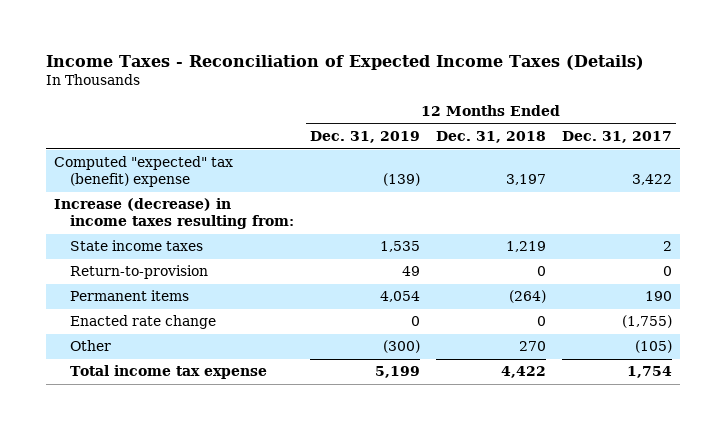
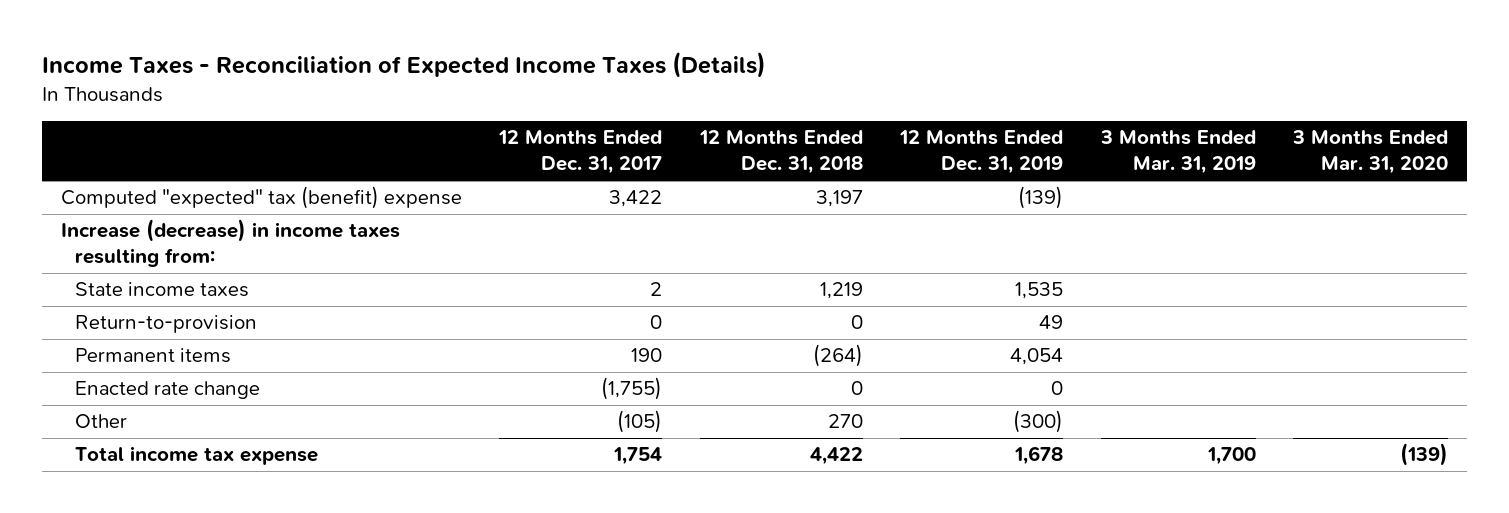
none -> [1099,130,1256,175] 3 Months Ended Mar. 31, 2019
none -> [1292,130,1449,175] 3 Months Ended Mar. 31, 2020
[375,366,421,379] 5,199 -> [1014,446,1064,466] 1,678

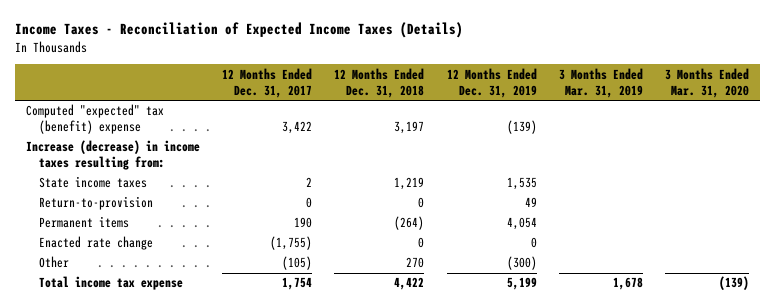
[1014,446,1064,466] 1,678 -> [506,277,537,291] 5,199
[1206,447,1256,466] 1,700 -> [612,277,643,291] 1,678

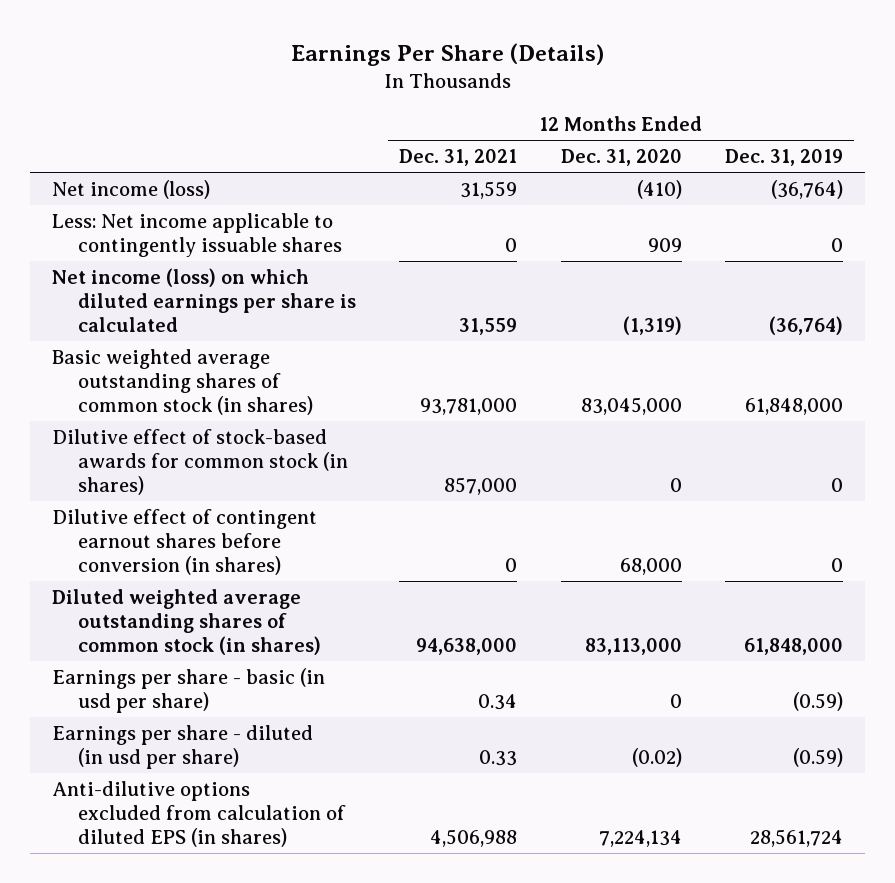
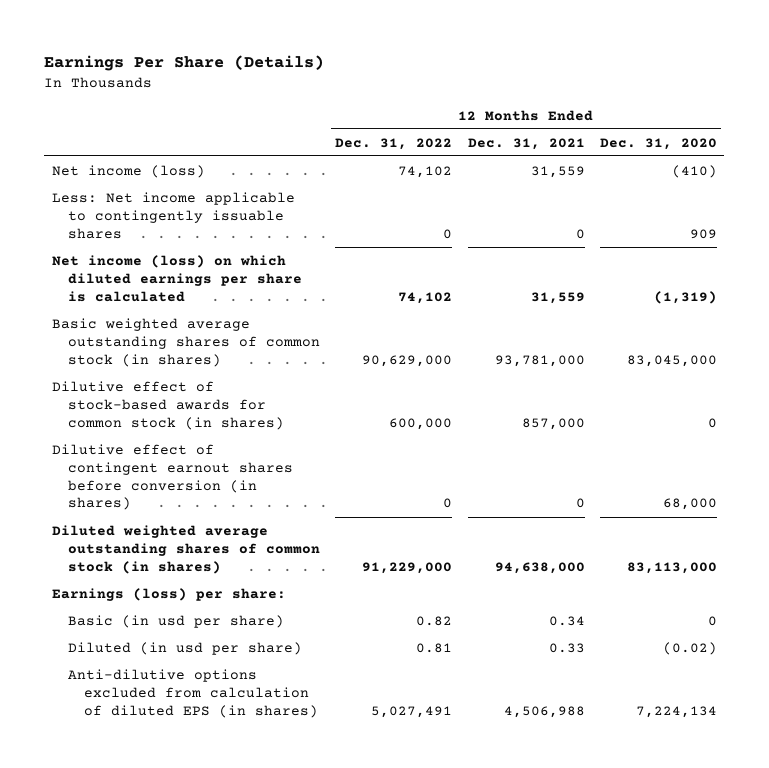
[725,149,844,167] Dec. 31, 2019 -> none
none -> [335,137,453,150] Dec. 31, 2022
none -> [52,587,287,601] Earnings (loss) per share:
[51,667,325,713] Earnings per share - basic (in usd per share) -> [67,614,284,628] Basic (in usd per share)
[51,724,313,769] Earnings per share - diluted (in usd per share) -> [67,641,302,655] Diluted (in usd per share)

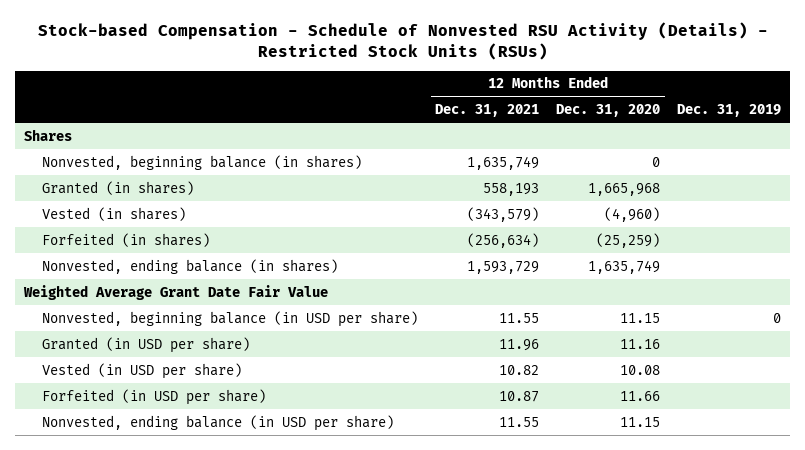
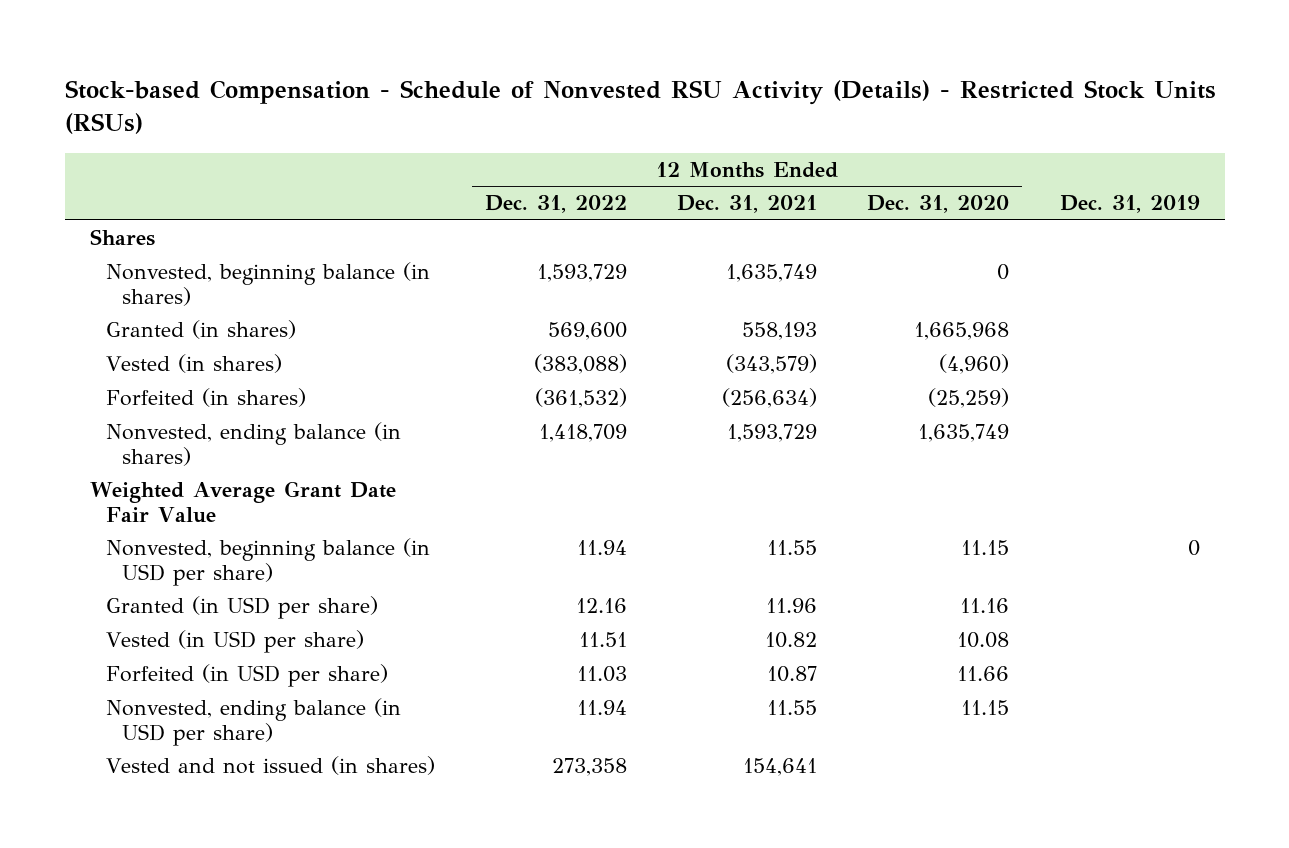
none -> [484,195,627,214] Dec. 31, 2022
none -> [105,756,435,776] Vested and not issued (in shares)

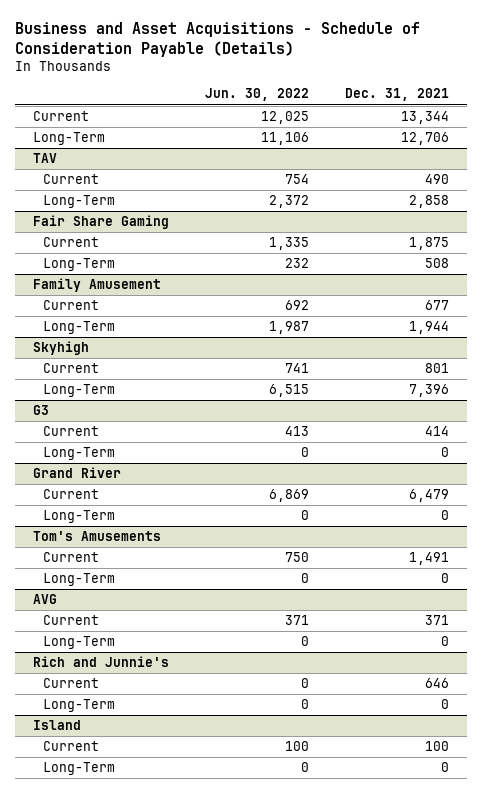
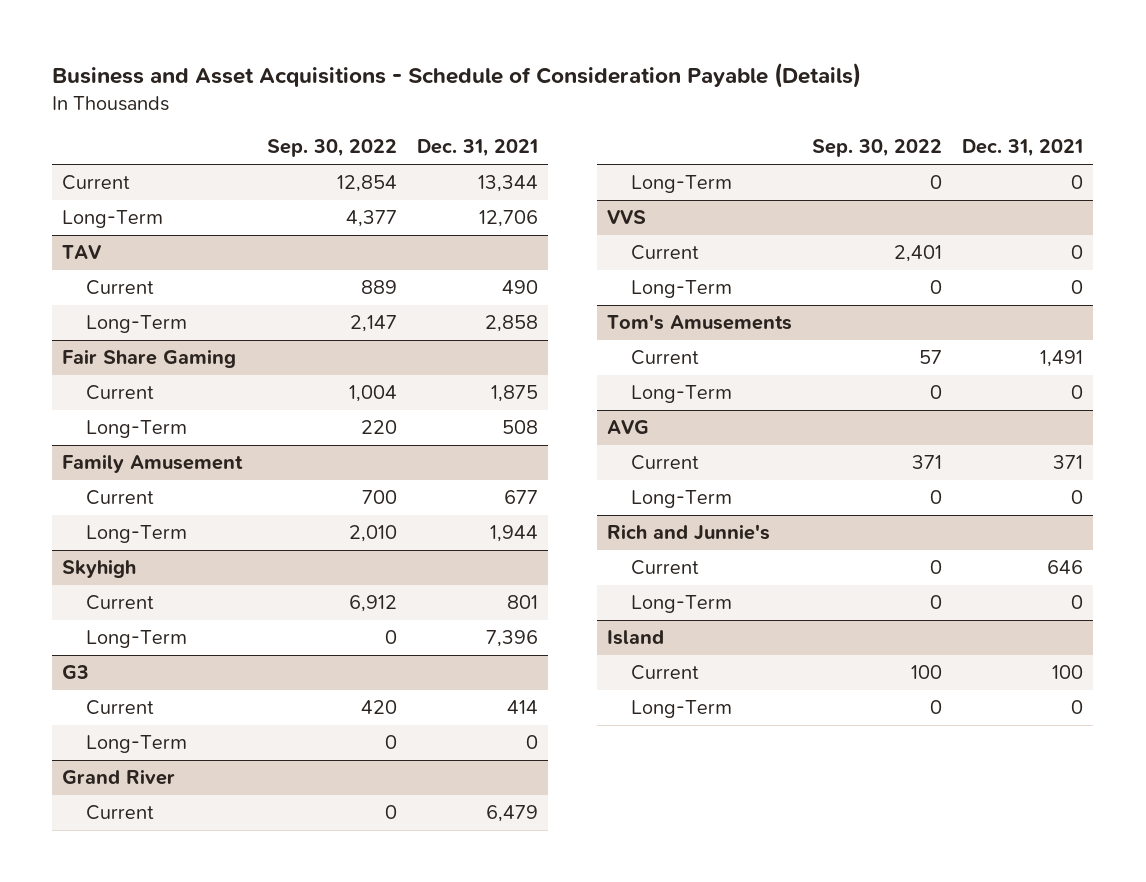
[204,88,309,102] Jun. 30, 2022 -> none
none -> [267,139,398,158] Sep. 30, 2022
none -> [607,210,647,225] VVS
none -> [631,245,700,261] Current
none -> [631,280,733,299] Long-Term

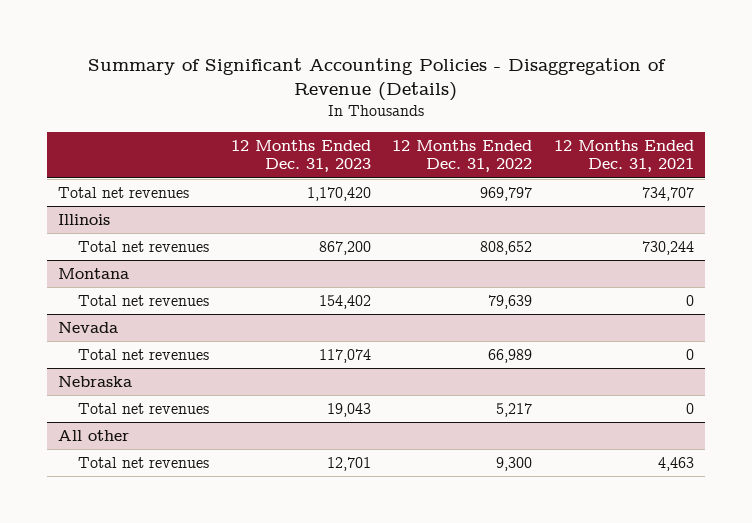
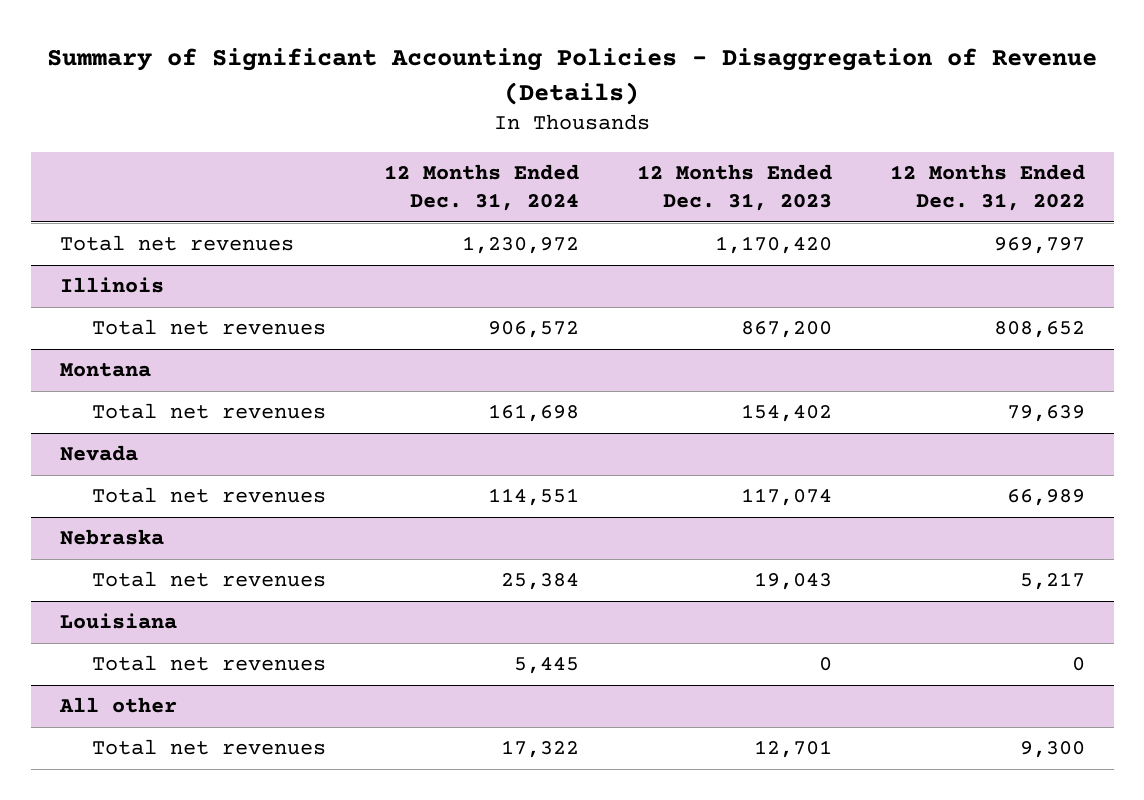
[554,140,695,173] 12 Months Ended Dec. 31, 2021 -> none
none -> [383,163,579,212] 12 Months Ended Dec. 31, 2024
none -> [59,613,177,630] Louisiana
none -> [91,655,326,672] Total net revenues

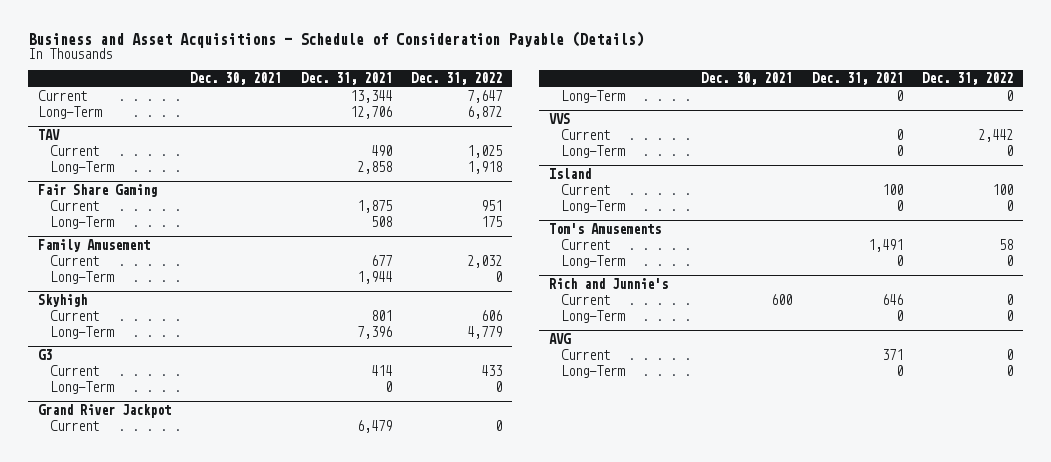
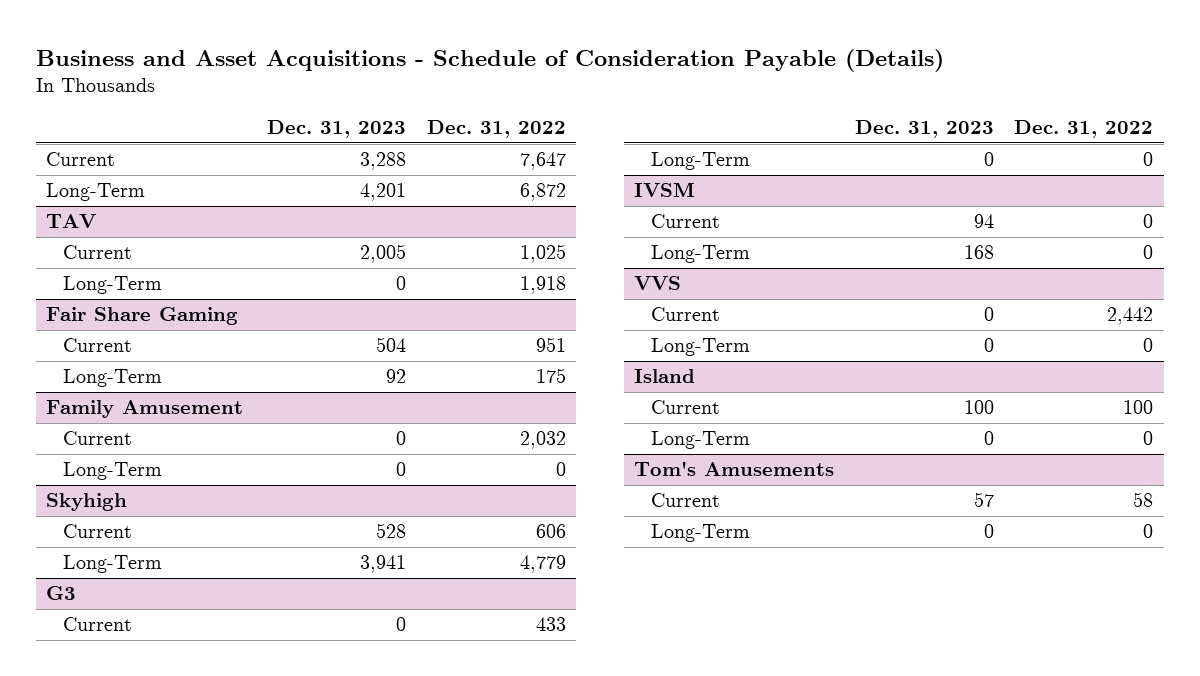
[190,72,282,86] Dec. 30, 2021 -> none
[300,72,392,86] Dec. 31, 2021 -> none
none -> [266,119,406,138] Dec. 31, 2023
[37,403,171,418] Grand River Jackpot -> none
none -> [634,182,696,198] IVSM
[548,277,668,289] Rich and Junnie's -> none
[561,294,611,306] Current -> none
[561,310,626,324] Long-Term -> none
[548,332,571,344] AVG -> none
[561,349,611,361] Current -> none
[561,365,626,379] Long-Term -> none

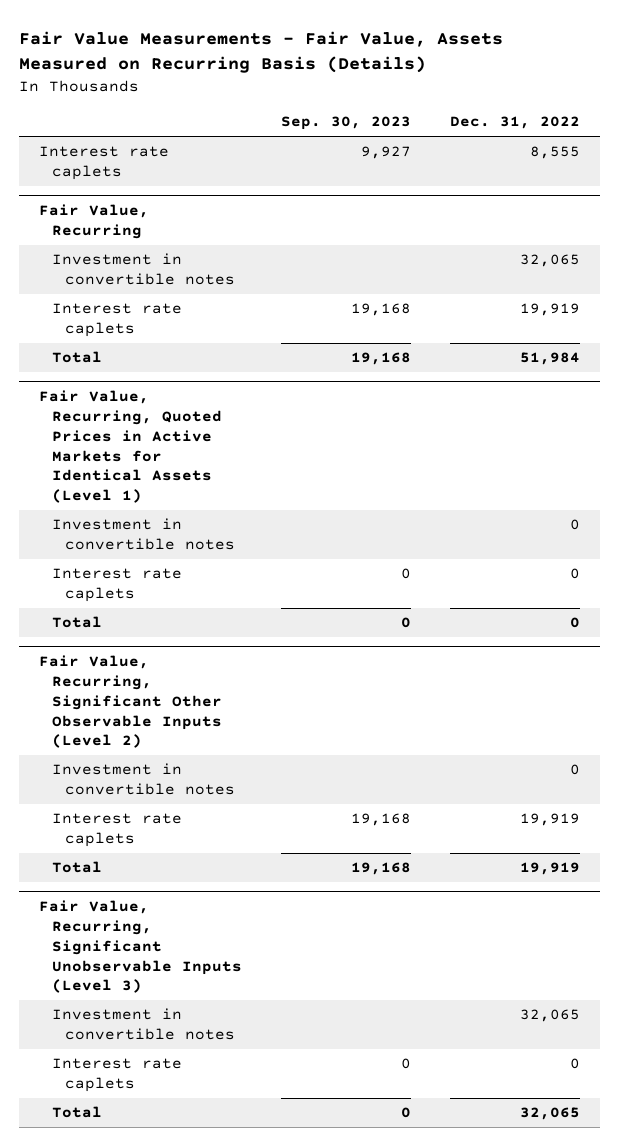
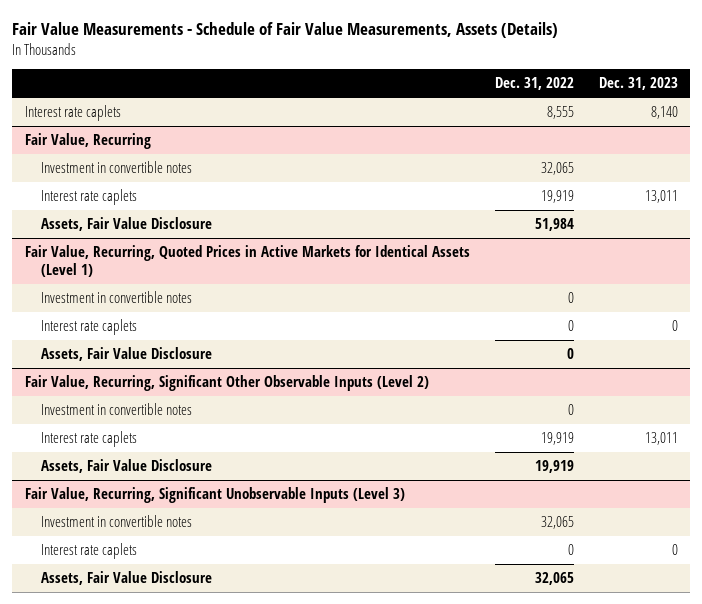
[19,31,504,74] Fair Value Measurements - Fair Value, Assets Measured on Recurring Basis (Details) -> [12,21,559,38] Fair Value Measurements - Schedule of Fair Value Measurements, Assets (Details)
[280,116,411,131] Sep. 30, 2023 -> none
none -> [598,77,678,91] Dec. 31, 2023
[51,351,102,364] Total -> [40,217,212,232] Assets, Fair Value Disclosure
[51,616,102,629] Total -> [40,347,212,362] Assets, Fair Value Disclosure
[51,861,102,874] Total -> [40,459,212,474] Assets, Fair Value Disclosure
[51,1106,102,1119] Total -> [40,571,212,586] Assets, Fair Value Disclosure

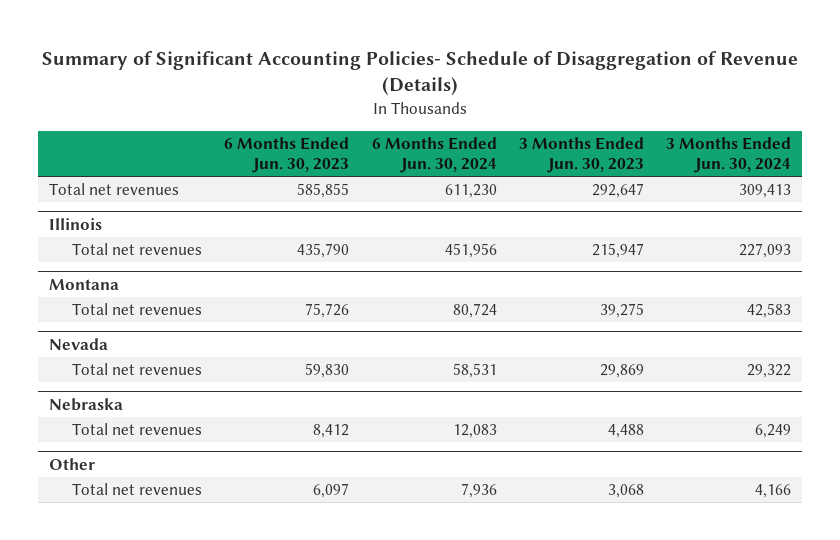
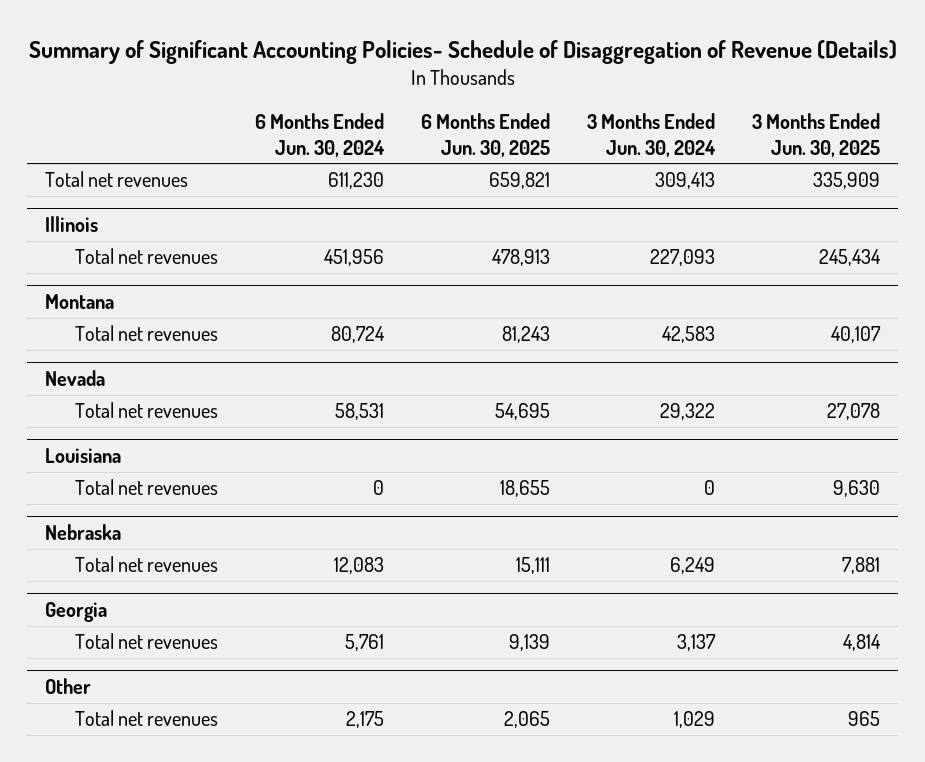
[224,137,350,174] 6 Months Ended Jun. 30, 2023 -> none
[518,137,644,174] 3 Months Ended Jun. 30, 2023 -> none
none -> [421,112,551,157] 6 Months Ended Jun. 30, 2025
none -> [751,112,880,157] 3 Months Ended Jun. 30, 2025
none -> [45,448,122,464] Louisiana
none -> [75,479,219,496] Total net revenues
none -> [45,602,108,623] Georgia
none -> [75,633,219,650] Total net revenues
[460,483,497,499] 7,936 -> [346,711,385,729] 2,175
[754,484,791,499] 4,166 -> [673,711,715,729] 1,029

